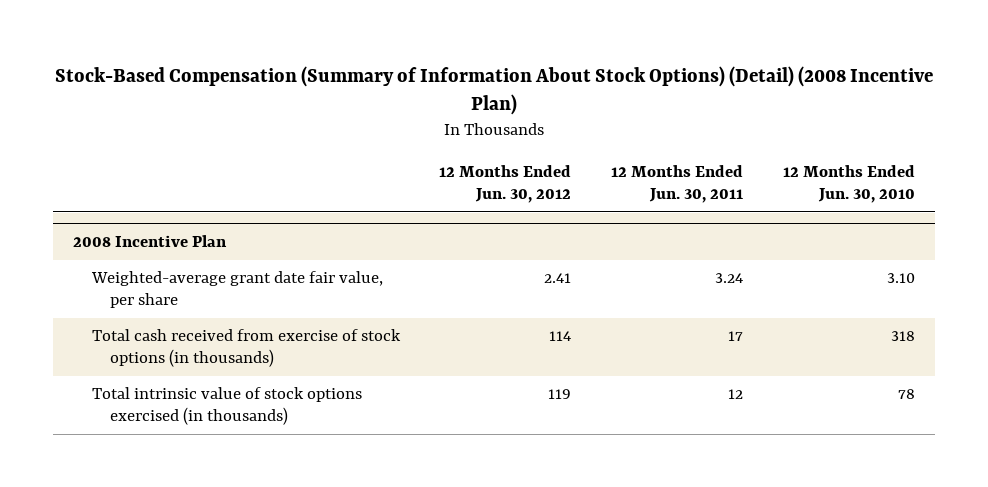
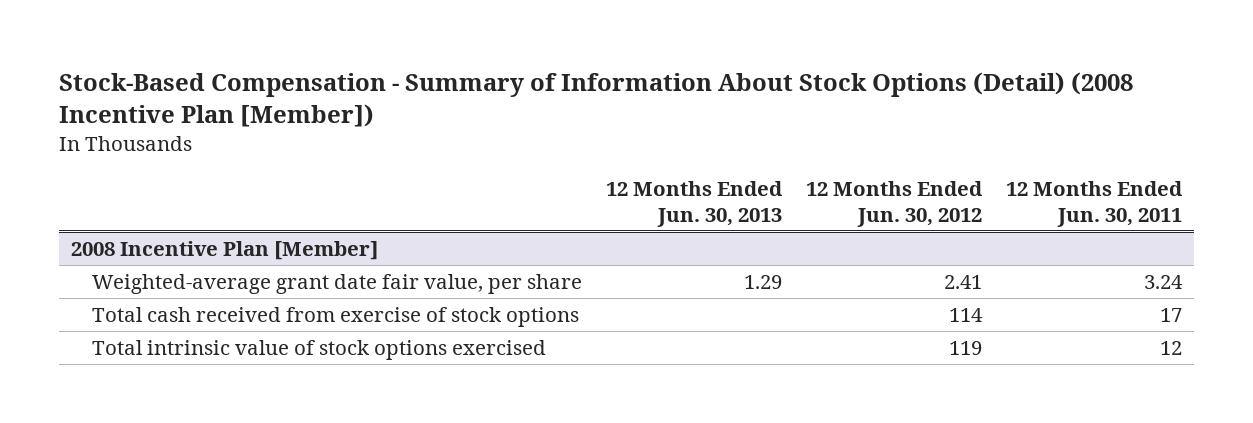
[55,65,934,116] Stock-Based Compensation (Summary of Information About Stock Options) (Detail) (2008 Incentive Plan) -> [58,71,1133,128] Stock-Based Compensation - Summary of Information About Stock Options (Detail) (2008 Incentive Plan [Member])
[783,165,916,204] 12 Months Ended Jun. 30, 2010 -> none
none -> [606,180,784,227] 12 Months Ended Jun. 30, 2013
[72,235,227,248] 2008 Incentive Plan -> [70,241,378,261] 2008 Incentive Plan [Member]
[91,329,401,368] Total cash received from exercise of stock options (in thousands) -> [92,307,580,328] Total cash received from exercise of stock options
[91,387,362,426] Total intrinsic value of stock options exercised (in thousands) -> [92,340,547,361] Total intrinsic value of stock options exercised

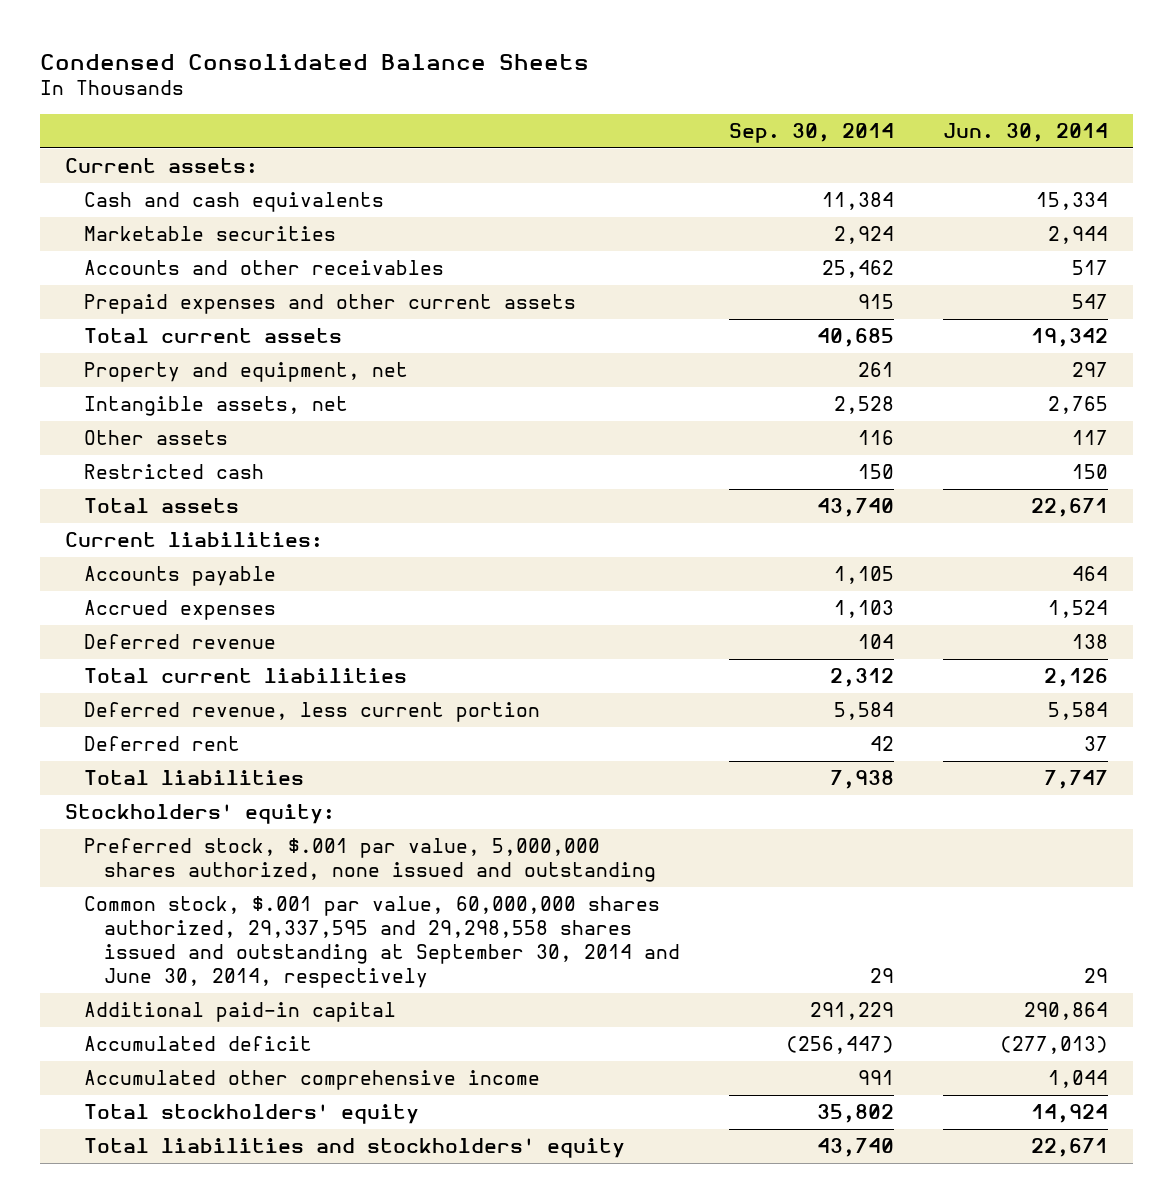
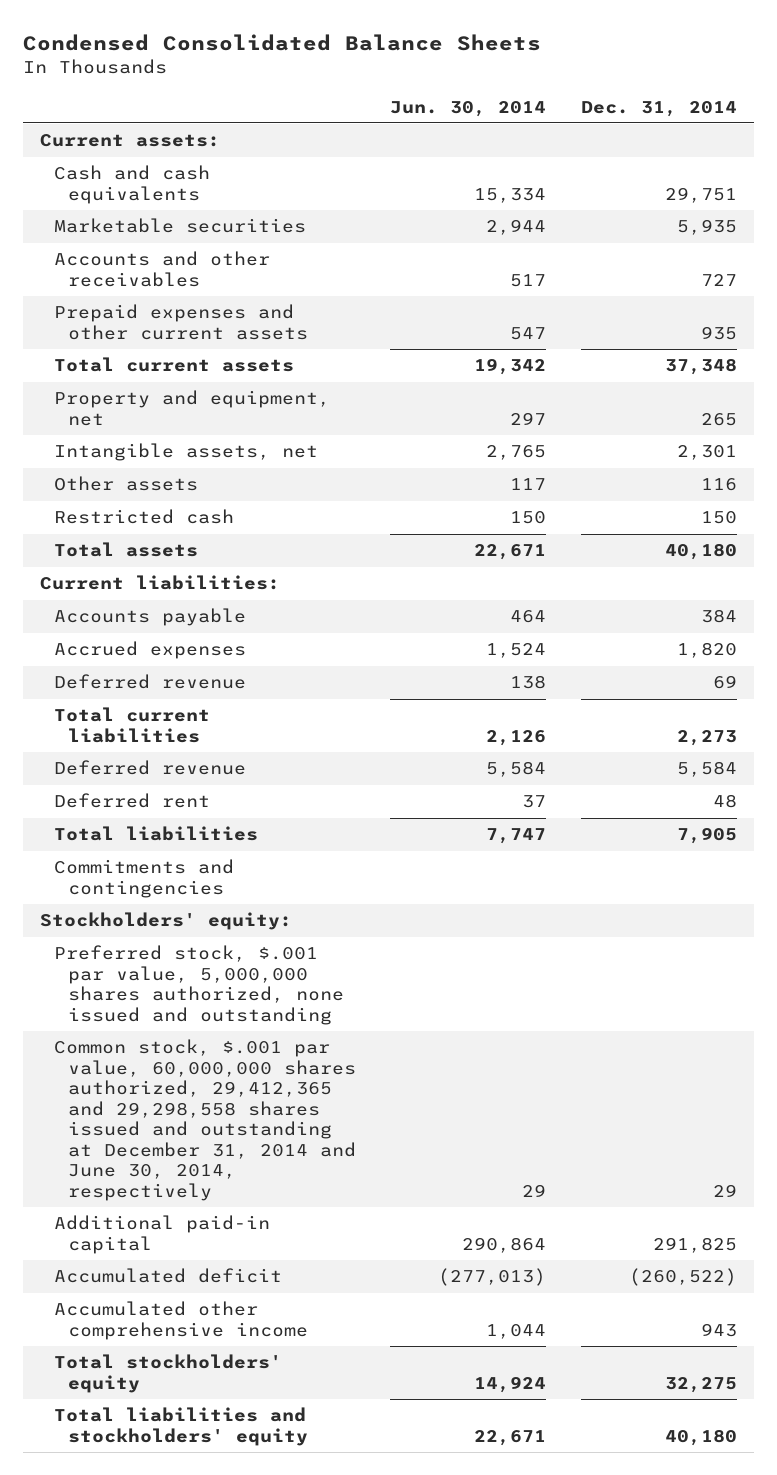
[728,123,894,144] Sep. 30, 2014 -> none
none -> [580,100,737,117] Dec. 31, 2014
[84,701,541,722] Deferred revenue, less current portion -> [54,760,247,776] Deferred revenue
none -> [54,859,235,898] Commitments and contingencies
[84,895,680,989] Common stock, $.001 par value, 60,000,000 shares authorized, 29,337,595 and 29,298,558 shares issued and outstanding at September 30, 2014 and June 30, 2014, respectively -> [54,1039,357,1201] Common stock, $.001 par value, 60,000,000 shares authorized, 29,412,365 and 29,298,558 shares issued and outstanding at December 31, 2014 and June 30, 2014, respectively

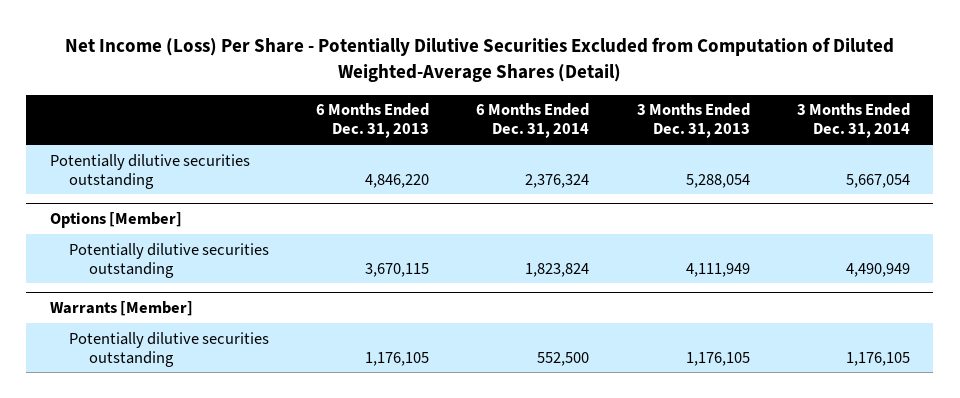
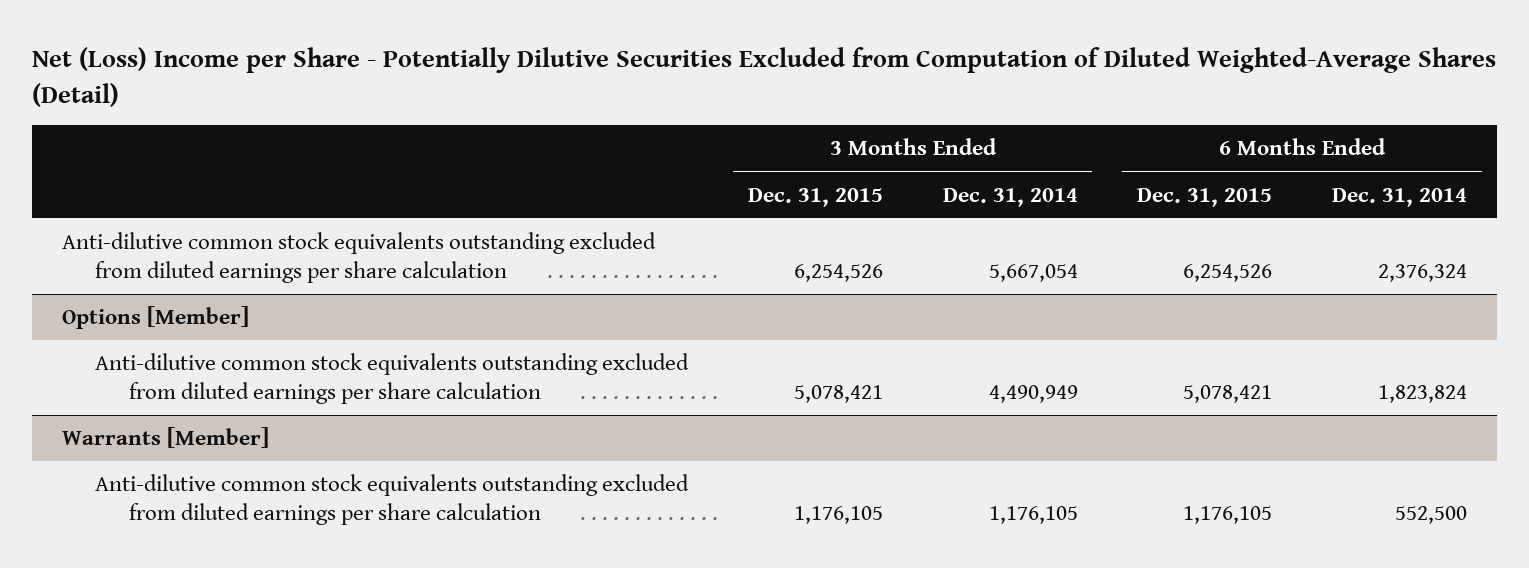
[64,37,894,82] Net Income (Loss) Per Share - Potentially Dilutive Securities Excluded from Computation of Diluted Weighted-Average Shares (Detail) -> [31,47,1496,107] Net (Loss) Income per Share - Potentially Dilutive Securities Excluded from Computation of Diluted Weighted-Average Shares (Detail)
[316,103,430,139] 6 Months Ended Dec. 31, 2013 -> none
[636,103,750,139] 3 Months Ended Dec. 31, 2013 -> none
none -> [747,187,883,207] Dec. 31, 2015
none -> [1137,187,1273,207] Dec. 31, 2015
[49,153,250,189] Potentially dilutive securities outstanding -> [61,232,656,284] Anti-dilutive common stock equivalents outstanding excluded from diluted earnings per share calculation
[69,242,270,278] Potentially dilutive securities outstanding -> [95,353,690,405] Anti-dilutive common stock equivalents outstanding excluded from diluted earnings per share calculation
[69,331,270,367] Potentially dilutive securities outstanding -> [95,474,690,526] Anti-dilutive common stock equivalents outstanding excluded from diluted earnings per share calculation

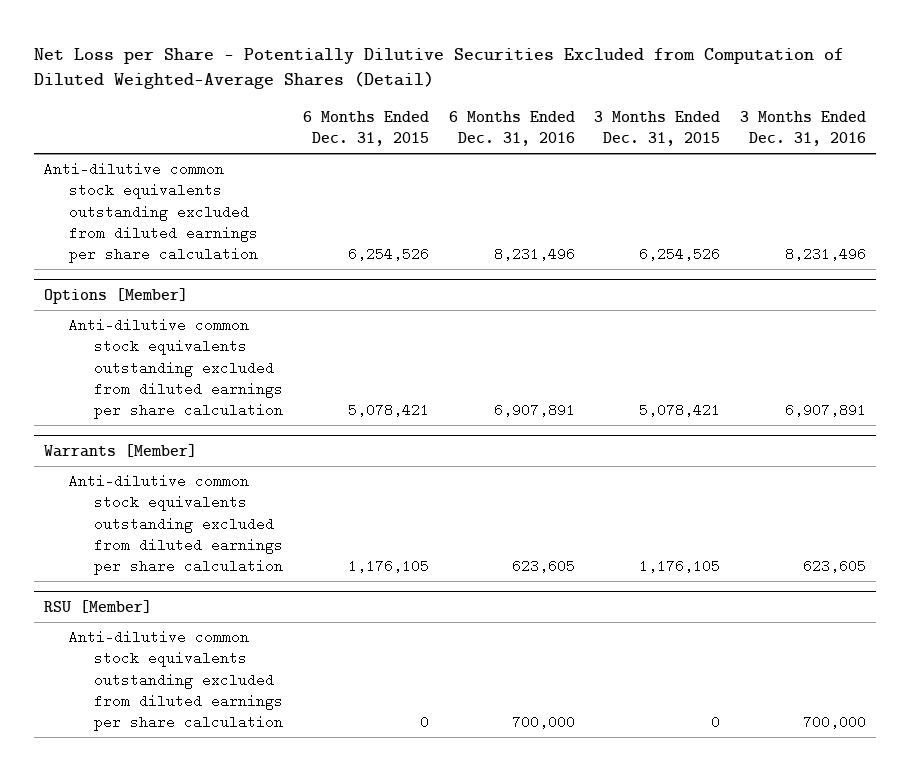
[31,47,1496,107] Net (Loss) Income per Share - Potentially Dilutive Securities Excluded from Computation of Diluted Weighted-Average Shares (Detail) -> [34,47,845,90] Net Loss per Share - Potentially Dilutive Securities Excluded from Computation of Diluted Weighted-Average Shares (Detail)
[942,187,1078,207] Dec. 31, 2014 -> none
[1331,187,1467,207] Dec. 31, 2014 -> none
none -> [448,110,575,147] 6 Months Ended Dec. 31, 2016
none -> [739,110,866,147] 3 Months Ended Dec. 31, 2016
none -> [43,599,152,613] RSU [Member]
none -> [69,629,284,732] Anti-dilutive common stock equivalents outstanding excluded from diluted earnings per share calculation

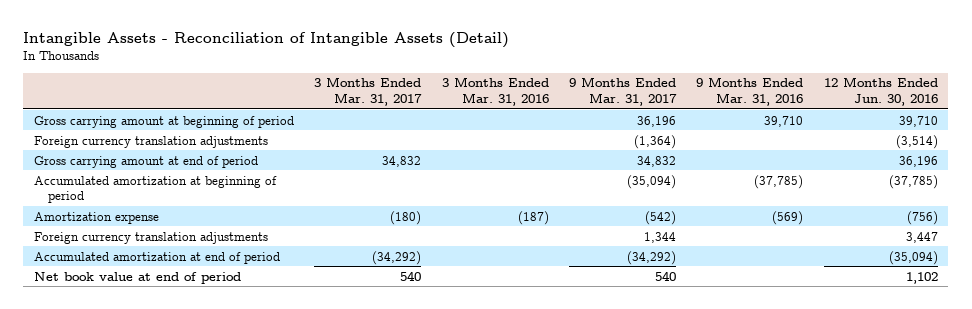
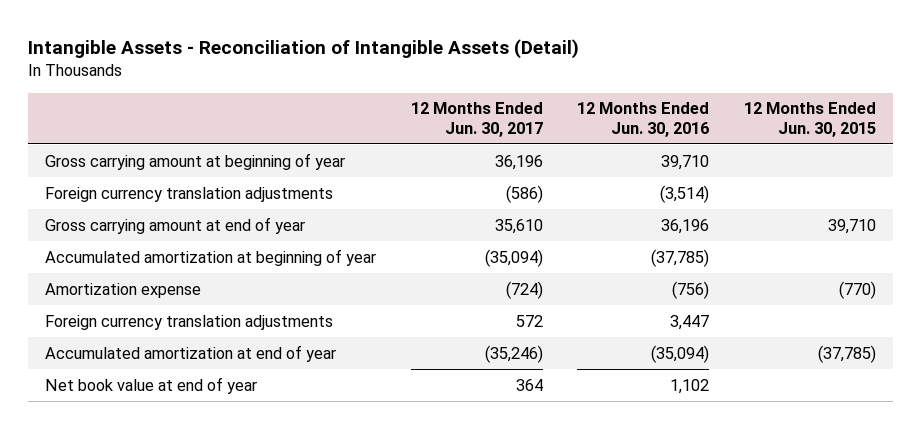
[314,77,423,106] 3 Months Ended Mar. 31, 2017 -> none
[441,77,549,106] 3 Months Ended Mar. 31, 2016 -> none
[569,77,678,106] 9 Months Ended Mar. 31, 2017 -> none
[696,77,804,106] 9 Months Ended Mar. 31, 2016 -> none
none -> [410,102,543,137] 12 Months Ended Jun. 30, 2017
none -> [743,102,876,137] 12 Months Ended Jun. 30, 2015
[33,115,294,128] Gross carrying amount at beginning of period -> [45,152,346,170] Gross carrying amount at beginning of year
[33,155,258,168] Gross carrying amount at end of period -> [45,216,306,234] Gross carrying amount at end of year
[33,175,277,204] Accumulated amortization at beginning of period -> [45,248,377,266] Accumulated amortization at beginning of year
[33,251,280,264] Accumulated amortization at end of period -> [45,344,337,362] Accumulated amortization at end of year
[33,271,241,284] Net book value at end of period -> [45,376,258,394] Net book value at end of year

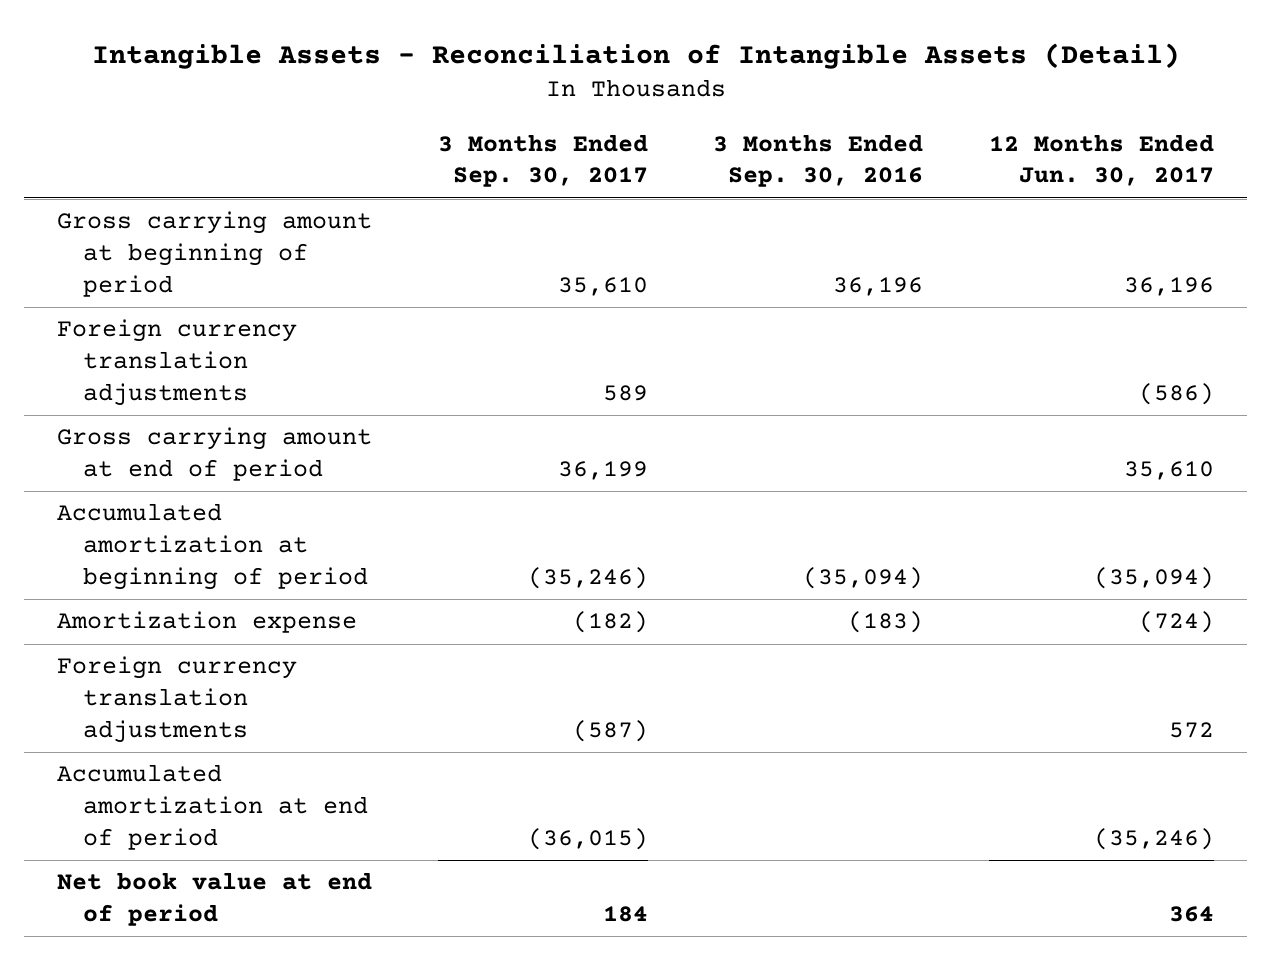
[577,102,710,137] 12 Months Ended Jun. 30, 2016 -> none
[743,102,876,137] 12 Months Ended Jun. 30, 2015 -> none
none -> [437,133,648,188] 3 Months Ended Sep. 30, 2017
none -> [713,133,924,188] 3 Months Ended Sep. 30, 2016
[45,152,346,170] Gross carrying amount at beginning of year -> [57,211,373,298] Gross carrying amount at beginning of period
[45,216,306,234] Gross carrying amount at end of year -> [57,427,373,482] Gross carrying amount at end of period
[45,248,377,266] Accumulated amortization at beginning of year -> [57,503,369,591] Accumulated amortization at beginning of period
[45,344,337,362] Accumulated amortization at end of year -> [57,764,369,851] Accumulated amortization at end of period
[45,376,258,394] Net book value at end of year -> [57,872,373,927] Net book value at end of period

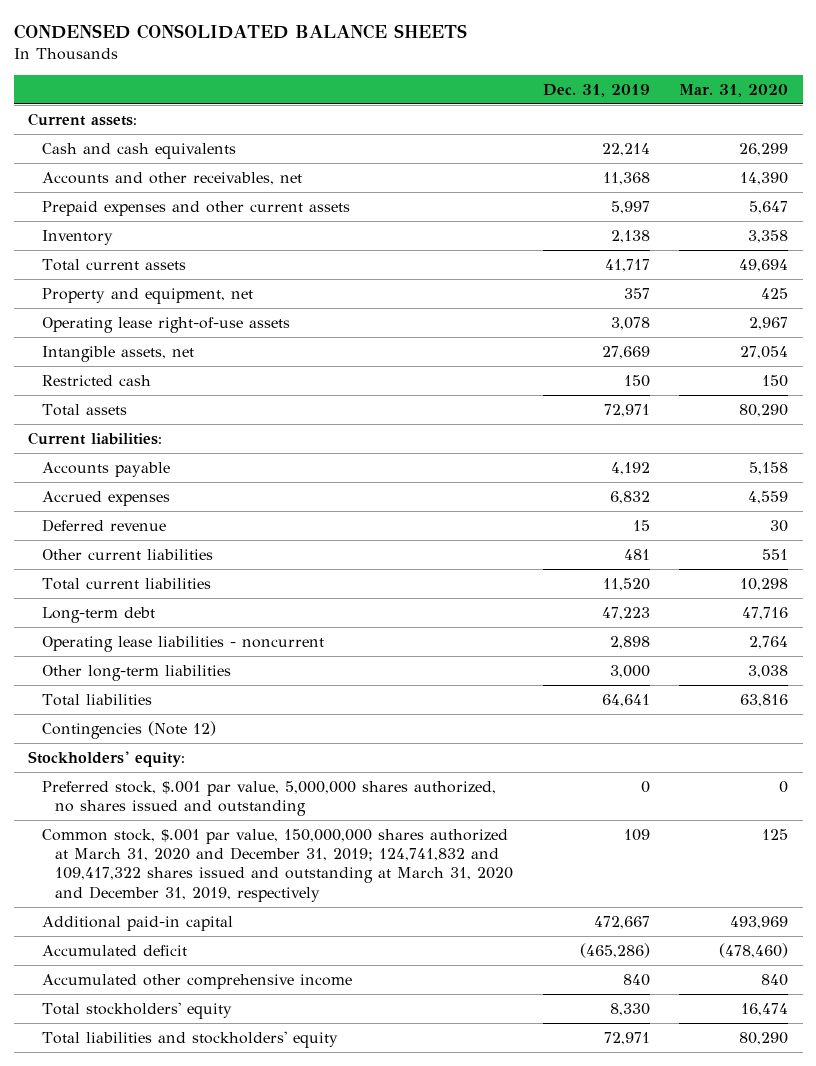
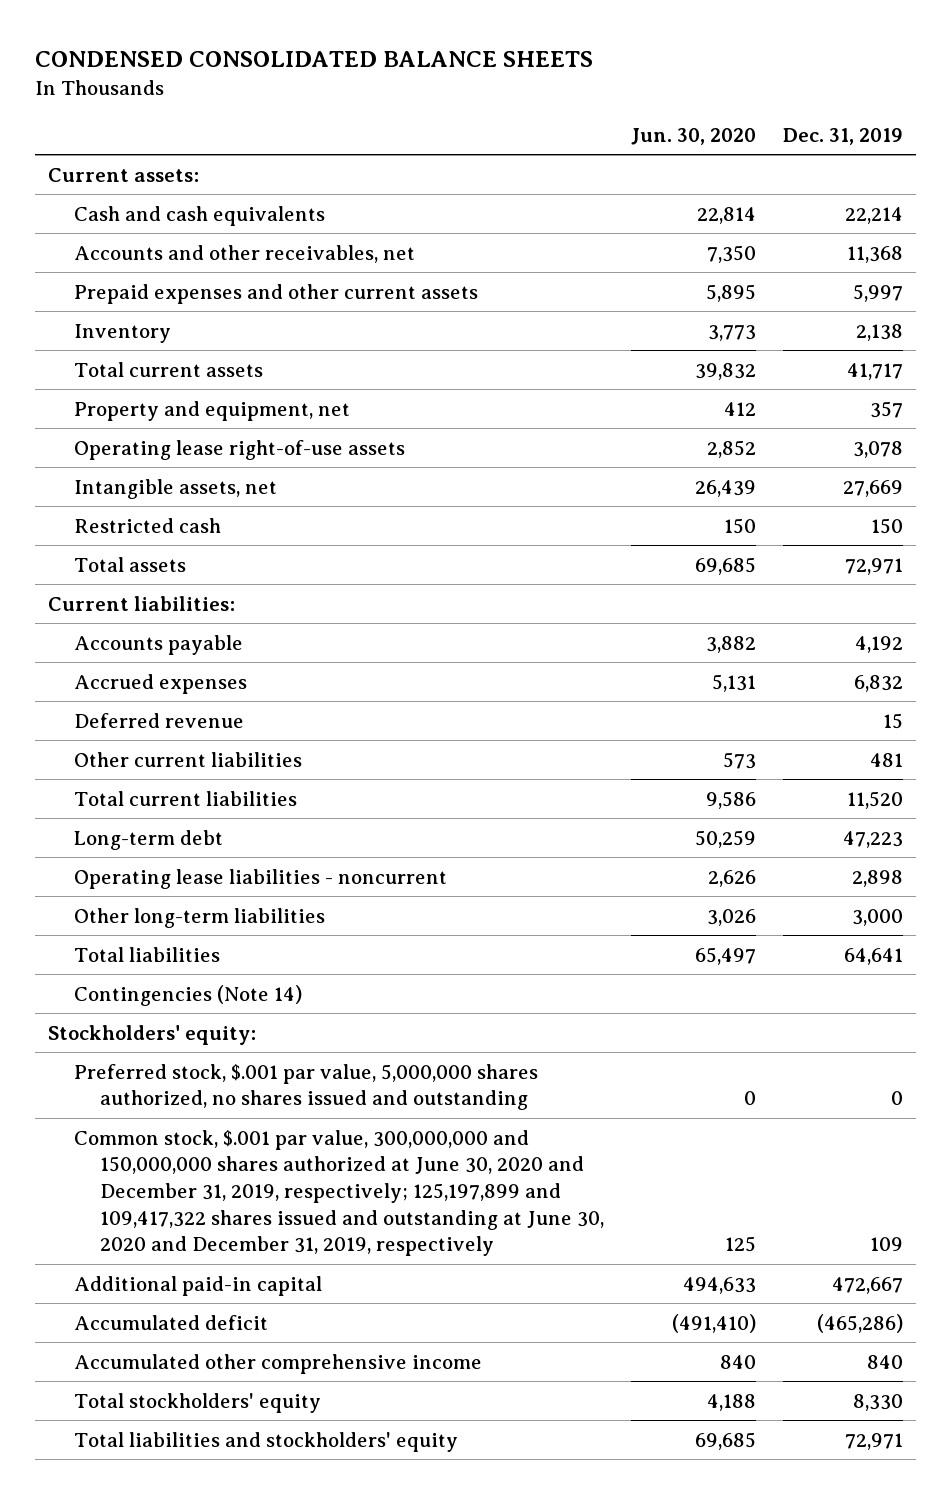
[679,83,789,97] Mar. 31, 2020 -> none
none -> [630,128,756,146] Jun. 30, 2020
[41,720,216,739] Contingencies (Note 12) -> [74,984,303,1006] Contingencies (Note 14)
[41,828,514,902] Common stock, $.001 par value, 150,000,000 shares authorized at March 31, 2020 and December 31, 2019; 124,741,832 and 109,417,322 shares issued and outstanding at March 31, 2020 and December 31, 2019, respectively -> [74,1129,605,1257] Common stock, $.001 par value, 300,000,000 and 150,000,000 shares authorized at June 30, 2020 and December 31, 2019, respectively; 125,197,899 and 109,417,322 shares issued and outstanding at June 30, 2020 and December 31, 2019, respectively

